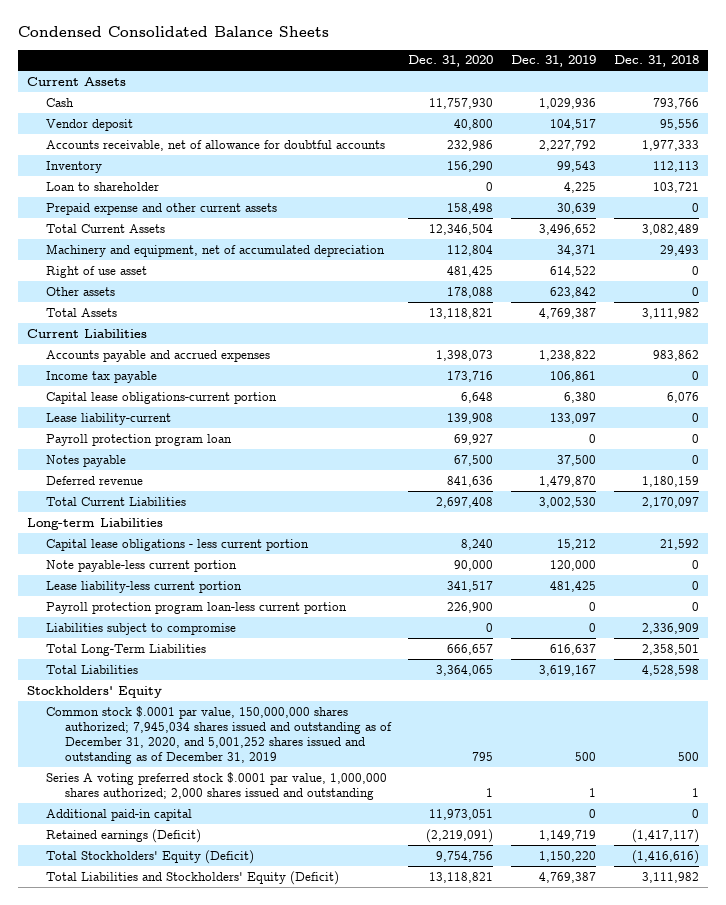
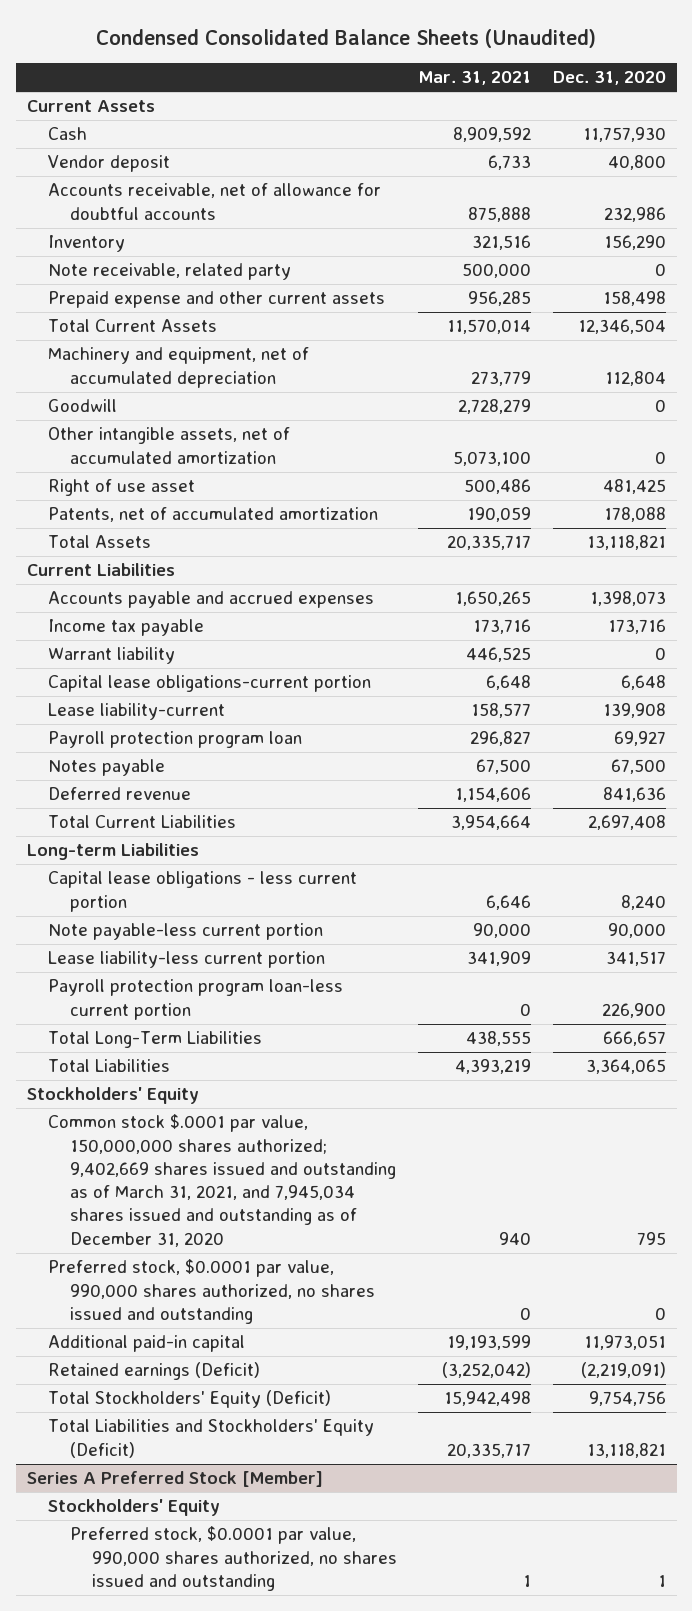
[18,26,330,38] Condensed Consolidated Balance Sheets -> [96,28,597,48] Condensed Consolidated Balance Sheets (Unaudited)
[511,55,597,68] Dec. 31, 2019 -> none
[614,55,700,68] Dec. 31, 2018 -> none
none -> [418,71,532,86] Mar. 31, 2021
[45,181,159,191] Loan to shareholder -> none
none -> [48,263,292,281] Note receivable, related party
none -> [48,399,118,413] Goodwill
none -> [48,427,291,464] Other intangible assets, net of accumulated amortization
[45,286,115,296] Other assets -> [48,507,379,523] Patents, net of accumulated amortization
none -> [48,647,176,665] Warrant liability
[45,622,236,635] Liabilities subject to compromise -> none
[45,705,392,765] Common stock $.0001 par value, 150,000,000 shares authorized; 7,945,034 shares issued and outstanding as of December 31, 2020, and 5,001,252 shares issued and outstanding as of December 31, 2019 -> [48,1114,397,1247] Common stock $.0001 par value, 150,000,000 shares authorized; 9,402,669 shares issued and outstanding as of March 31, 2021, and 7,945,034 shares issued and outstanding as of December 31, 2020
[45,771,387,800] Series A voting preferred stock $.0001 par value, 1,000,000 shares authorized; 2,000 shares issued and outstanding -> [48,1259,376,1324] Preferred stock, $0.0001 par value, 990,000 shares authorized, no shares issued and outstanding
[486,787,494,797] 1 -> [654,1306,666,1320] 0
none -> [26,1471,323,1488] Series A Preferred Stock [Member]
none -> [48,1499,221,1517] Stockholders' Equity
none -> [70,1526,397,1591] Preferred stock, $0.0001 par value, 990,000 shares authorized, no shares issued and outstanding

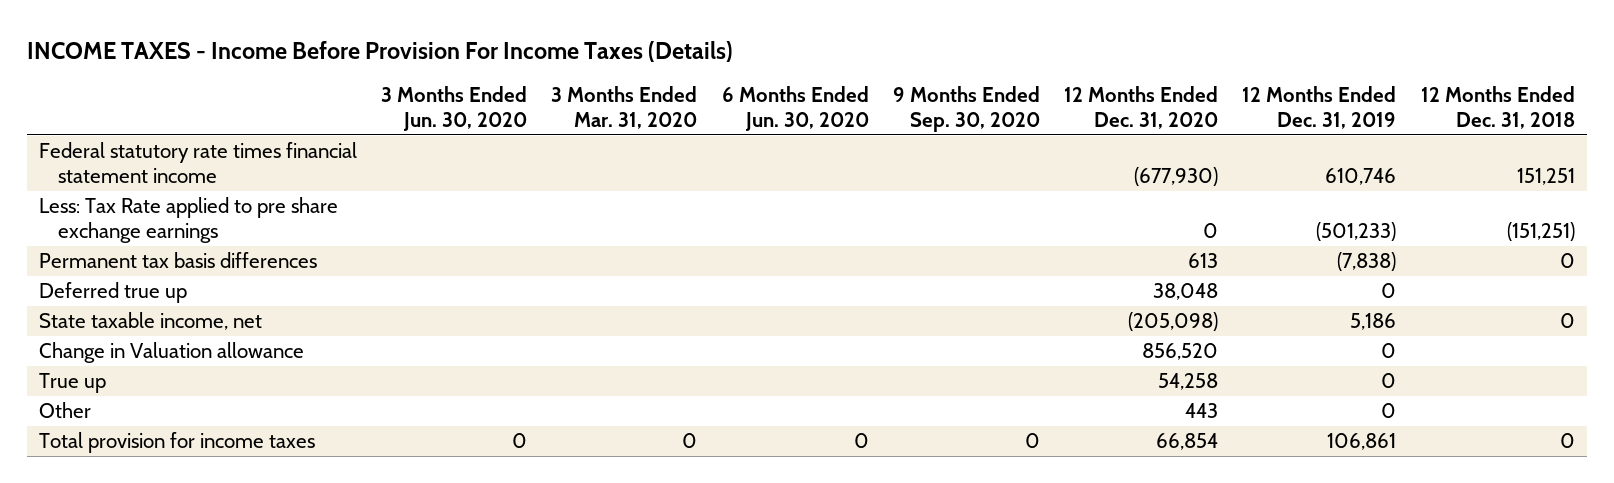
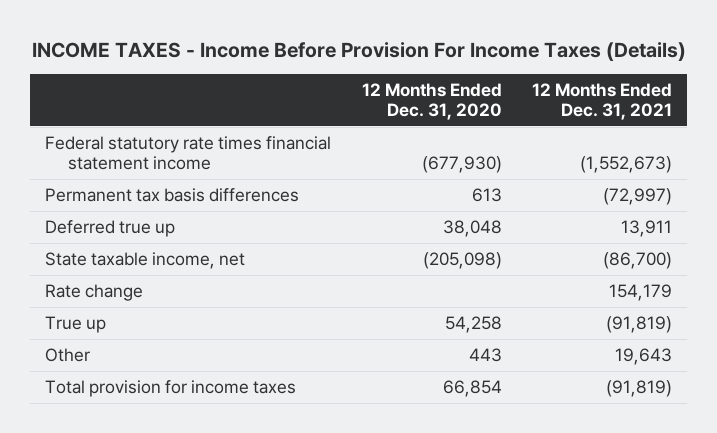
[381,85,528,131] 3 Months Ended Jun. 30, 2020 -> none
[551,85,698,129] 3 Months Ended Mar. 31, 2020 -> none
[721,85,869,131] 6 Months Ended Jun. 30, 2020 -> none
[892,85,1040,132] 9 Months Ended Sep. 30, 2020 -> none
[1242,85,1397,129] 12 Months Ended Dec. 31, 2019 -> none
[1420,85,1575,129] 12 Months Ended Dec. 31, 2018 -> none
none -> [532,82,673,121] 12 Months Ended Dec. 31, 2021
[38,197,338,244] Less: Tax Rate applied to pre share exchange earnings -> none
[38,342,304,364] Change in Valuation allowance -> none
none -> [44,283,143,301] Rate change

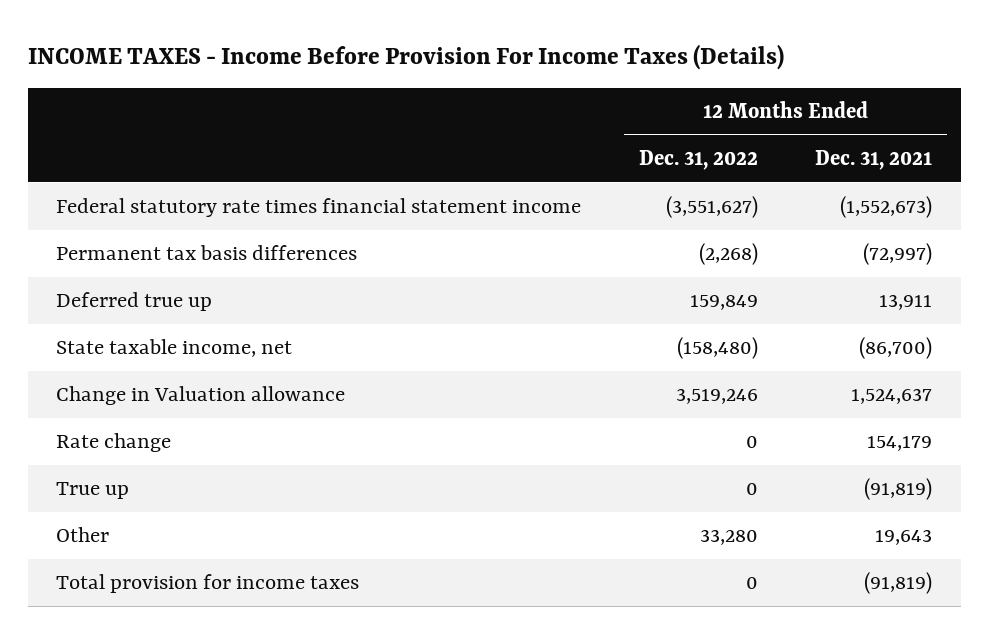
[361,82,502,121] 12 Months Ended Dec. 31, 2020 -> none
none -> [638,150,758,171] Dec. 31, 2022
none -> [56,386,346,406] Change in Valuation allowance

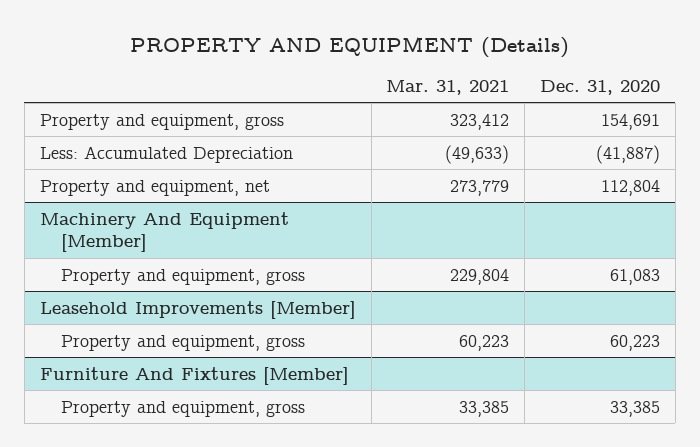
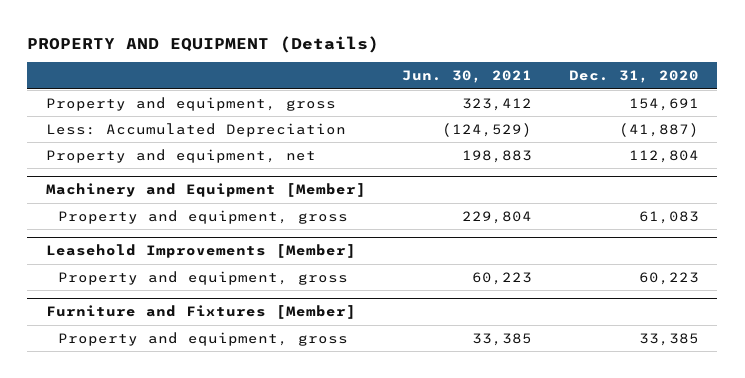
[386,79,510,95] Mar. 31, 2021 -> none
none -> [402,70,533,84] Jun. 30, 2021
[39,211,289,253] Machinery And Equipment [Member] -> [45,183,366,198] Machinery and Equipment [Member]
[39,366,349,385] Furniture And Fixtures [Member] -> [45,305,356,320] Furniture and Fixtures [Member]

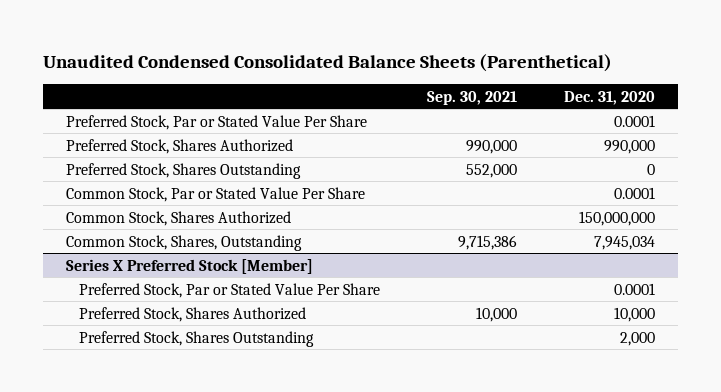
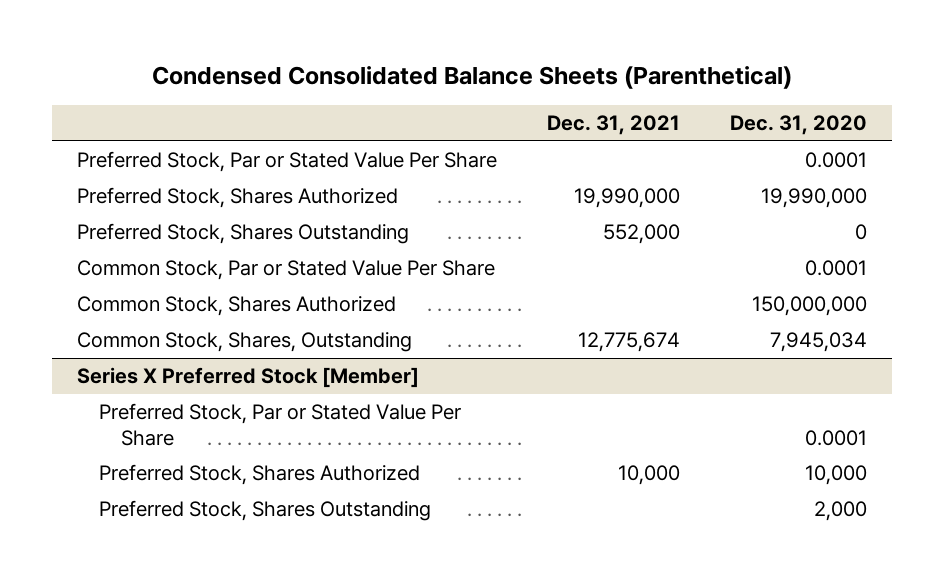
[43,54,613,73] Unaudited Condensed Consolidated Balance Sheets (Parenthetical) -> [151,66,792,90] Condensed Consolidated Balance Sheets (Parenthetical)
[426,90,517,105] Sep. 30, 2021 -> none
none -> [546,115,680,136] Dec. 31, 2021
[603,139,655,154] 990,000 -> [760,188,867,209] 19,990,000

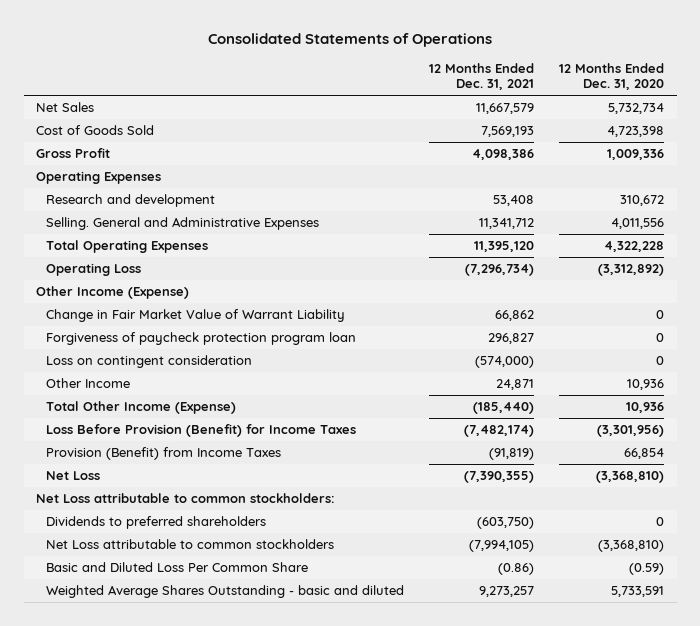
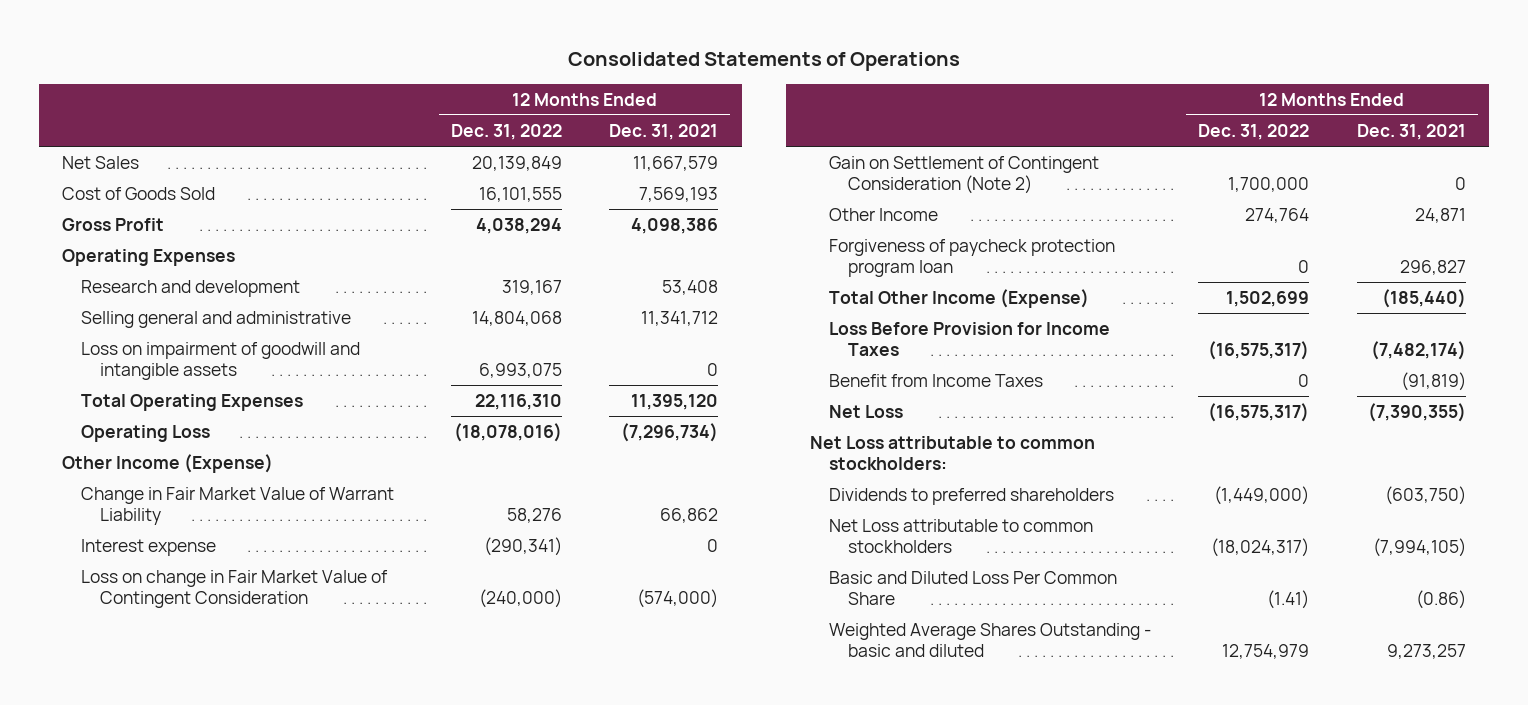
[559,62,665,91] 12 Months Ended Dec. 31, 2020 -> none
none -> [450,124,562,141] Dec. 31, 2022
[46,217,320,231] Selling. General and Administrative Expenses -> [81,311,352,329] Selling general and administrative
none -> [81,342,361,380] Loss on impairment of goodwill and intangible assets
none -> [81,539,217,557] Interest expense
[46,355,253,369] Loss on contingent consideration -> [81,570,389,608] Loss on change in Fair Market Value of Contingent Consideration
none -> [828,156,1099,194] Gain on Settlement of Contingent Consideration (Note 2)
[46,332,357,346] Forgiveness of paycheck protection program loan -> [828,239,1115,277] Forgiveness of paycheck protection program loan
[46,424,357,438] Loss Before Provision (Benefit) for Income Taxes -> [828,322,1110,356] Loss Before Provision for Income Taxes
[46,447,282,461] Provision (Benefit) from Income Taxes -> [828,374,1043,388] Benefit from Income Taxes

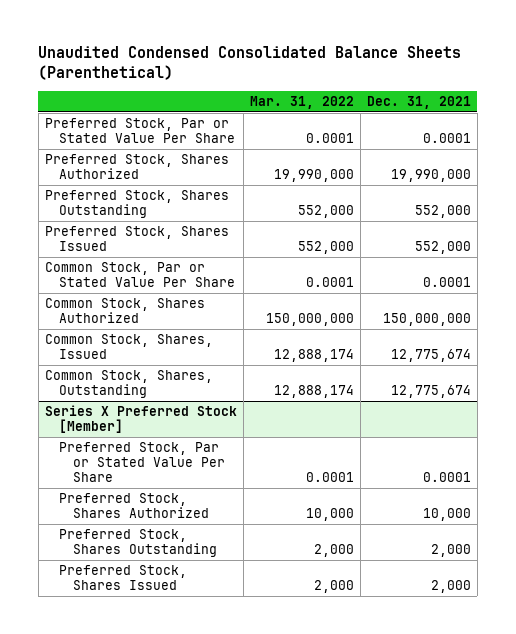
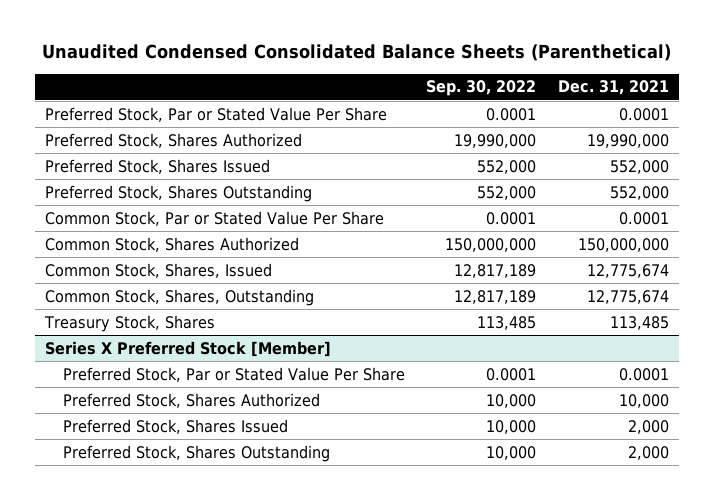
[249,96,354,110] Mar. 31, 2022 -> none
none -> [426,80,537,97] Sep. 30, 2022
[44,190,229,219] Preferred Stock, Shares Outstanding -> [45,184,313,202] Preferred Stock, Shares Outstanding
none -> [44,314,216,332] Treasury Stock, Shares
[59,529,218,558] Preferred Stock, Shares Outstanding -> [63,444,331,462] Preferred Stock, Shares Outstanding

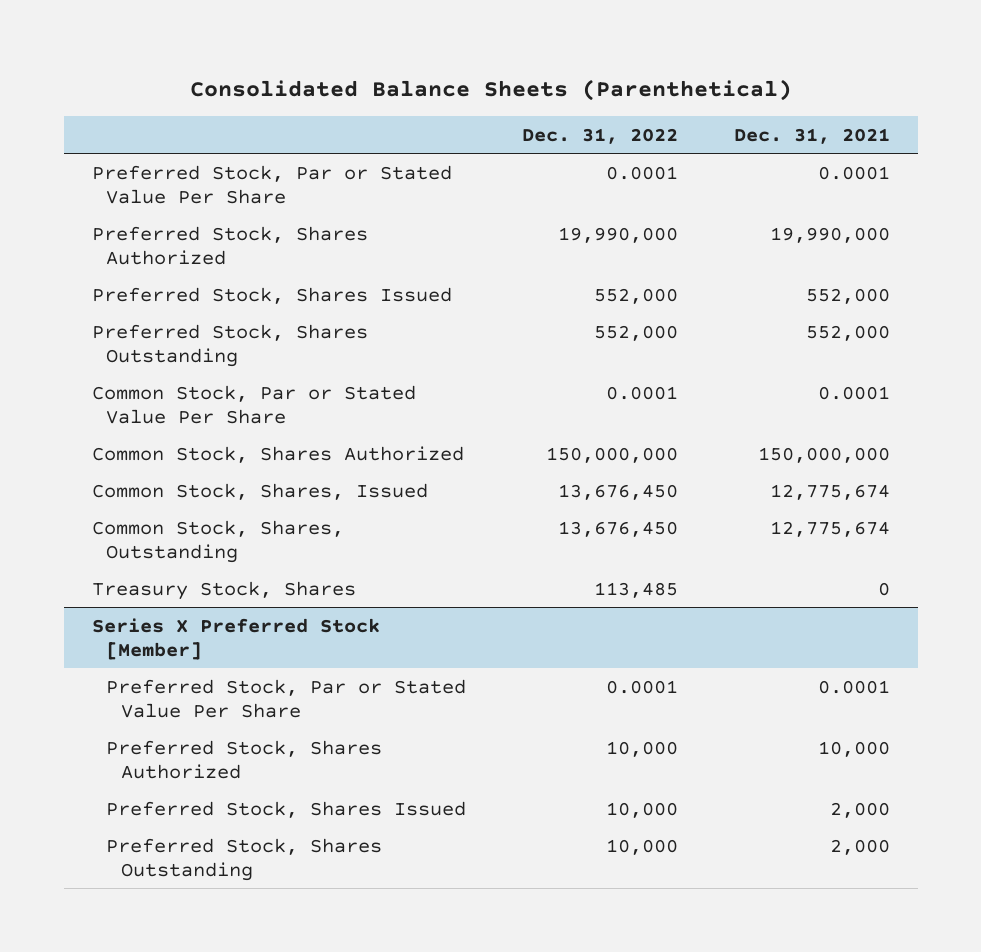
[41,44,671,62] Unaudited Condensed Consolidated Balance Sheets (Parenthetical) -> [189,78,792,101] Consolidated Balance Sheets (Parenthetical)
[426,80,537,97] Sep. 30, 2022 -> none
none -> [521,127,678,144] Dec. 31, 2022
[609,315,669,330] 113,485 -> [877,581,890,596] 0

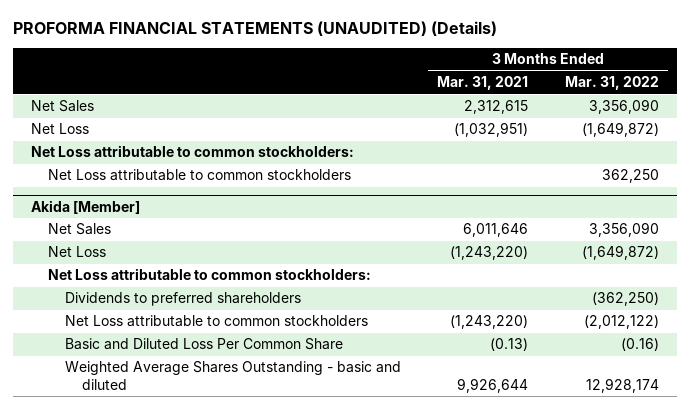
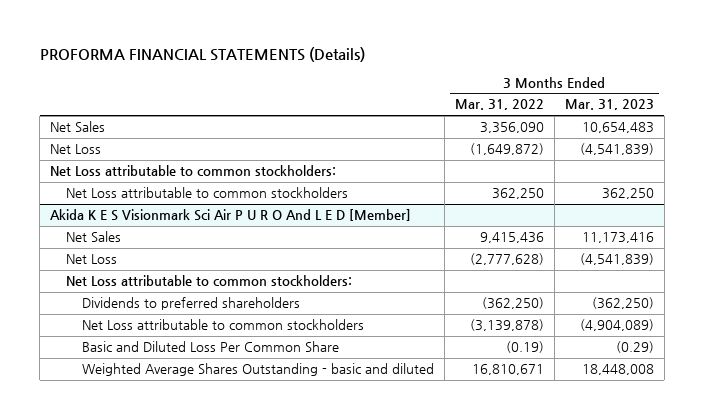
[12,21,497,37] PROFORMA FINANCIAL STATEMENTS (UNAUDITED) (Details) -> [39,46,365,62] PROFORMA FINANCIAL STATEMENTS (Details)
[437,76,529,91] Mar. 31, 2021 -> none
none -> [564,99,654,111] Mar. 31, 2023
[31,199,141,214] Akida [Member] -> none
none -> [50,209,412,222] Akida K E S Visionmark Sci Air P U R O And L E D [Member]
[588,222,659,238] 3,356,090 -> [479,232,544,244] 9,415,436
[581,245,659,261] (1,649,872) -> [469,253,544,266] (2,777,628)
[583,315,659,330] (2,012,122) -> [469,319,544,332] (3,139,878)
[620,338,659,352] (0.16) -> [505,341,544,354] (0.19)
[585,377,659,393] 12,928,174 -> [471,364,544,376] 16,810,671

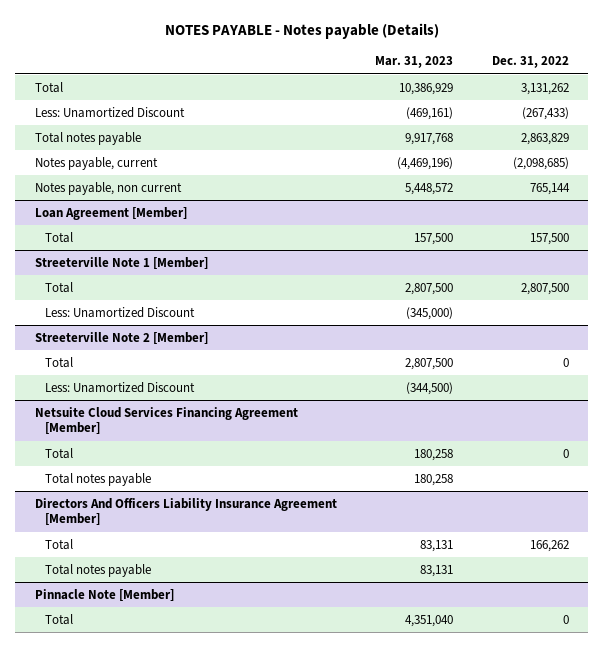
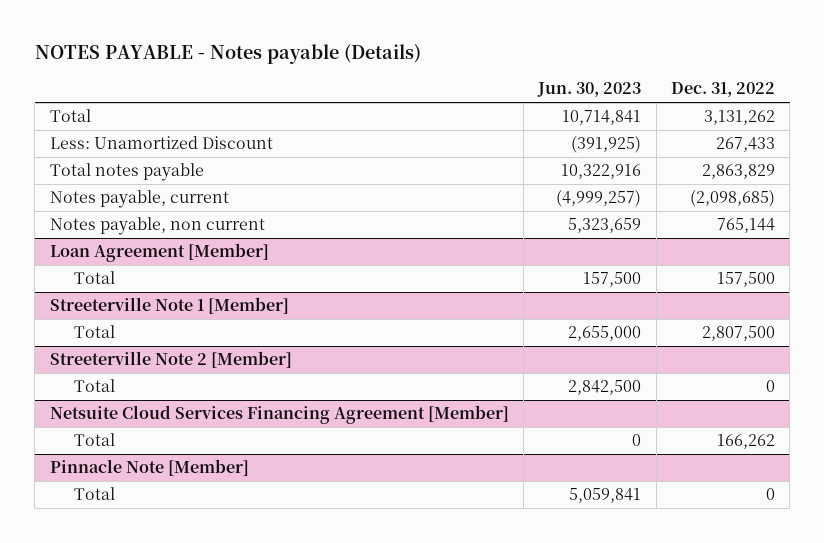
[375,56,454,69] Mar. 31, 2023 -> none
none -> [537,82,642,98] Jun. 30, 2023
[521,106,569,120] (267,433) -> [715,137,775,153] 267,433
[44,306,195,318] Less: Unamortized Discount -> none
[44,381,195,393] Less: Unamortized Discount -> none
[44,447,73,459] Total -> none
[44,472,151,486] Total notes payable -> none
[34,497,337,526] Directors And Officers Liability Insurance Agreement [Member] -> none
[44,563,151,577] Total notes payable -> none

